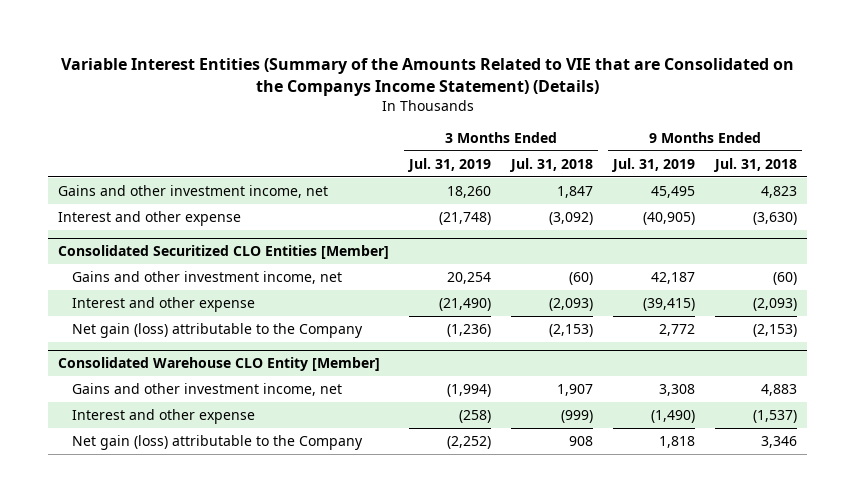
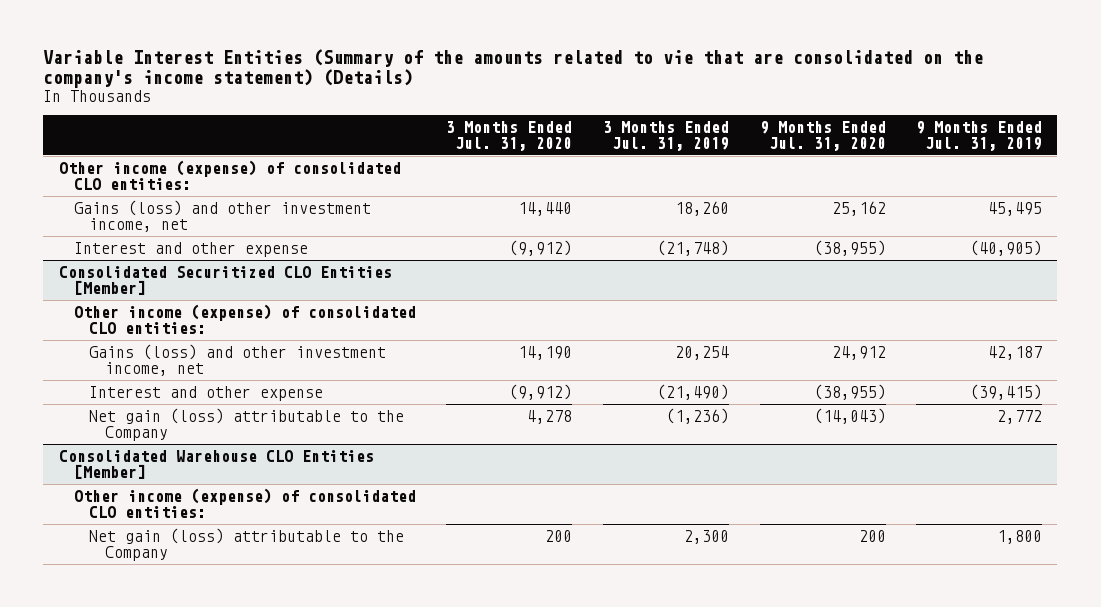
[60,58,794,96] Variable Interest Entities (Summary of the Amounts Related to VIE that are Consolidated on the Companys Income Statement) (Details) -> [43,48,984,89] Variable Interest Entities (Summary of the amounts related to vie that are consolidated on the company's income statement) (Details)
[509,157,594,172] Jul. 31, 2018 -> none
[713,157,798,172] Jul. 31, 2018 -> none
none -> [446,121,573,152] 3 Months Ended Jul. 31, 2020
none -> [759,121,886,152] 9 Months Ended Jul. 31, 2020
none -> [58,160,401,190] Other income (expense) of consolidated CLO entities:
[58,185,329,199] Gains and other investment income, net -> [73,200,371,232] Gains (loss) and other investment income, net
none -> [73,304,416,334] Other income (expense) of consolidated CLO entities:
[71,271,342,285] Gains and other investment income, net -> [89,344,387,376] Gains (loss) and other investment income, net
[71,383,342,397] Gains and other investment income, net -> none
[71,409,255,425] Interest and other expense -> none
[58,357,381,372] Consolidated Warehouse CLO Entity [Member] -> [58,450,374,479] Consolidated Warehouse CLO Entities [Member]
none -> [73,488,416,518] Other income (expense) of consolidated CLO entities:
[447,436,492,450] (2,252) -> [683,530,729,545] 2,300
[659,436,696,449] 1,818 -> [997,530,1043,545] 1,800

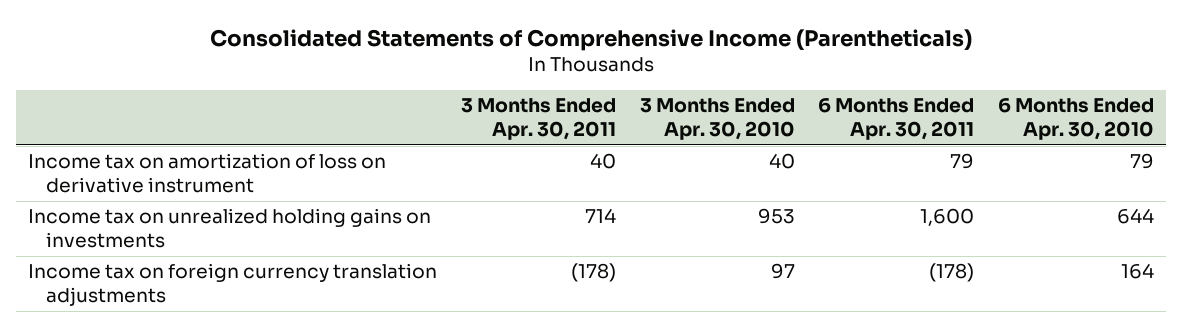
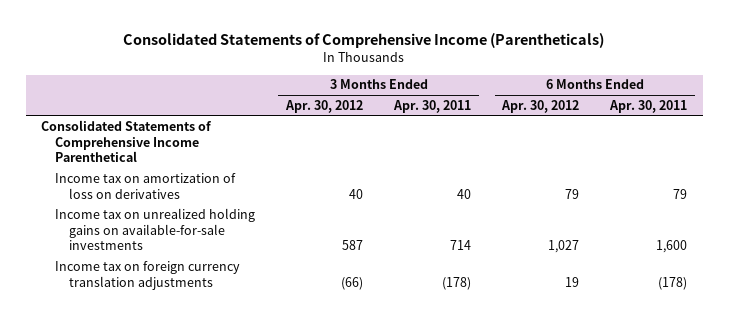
[639,98,795,141] 3 Months Ended Apr. 30, 2010 -> none
[997,98,1154,141] 6 Months Ended Apr. 30, 2010 -> none
none -> [285,99,364,113] Apr. 30, 2012
none -> [501,99,580,113] Apr. 30, 2012
none -> [41,119,213,163] Consolidated Statements of Comprehensive Income Parenthetical
[28,153,387,194] Income tax on amortization of loss on derivative instrument -> [55,172,237,199] Income tax on amortization of loss on derivatives
[28,208,432,249] Income tax on unrealized holding gains on investments -> [55,207,256,251] Income tax on unrealized holding gains on available-for-sale investments

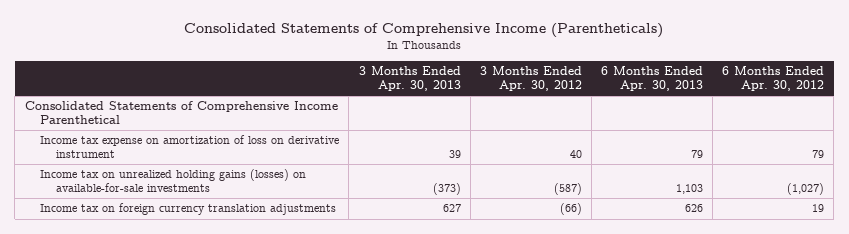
[393,99,472,113] Apr. 30, 2011 -> none
[609,99,688,113] Apr. 30, 2011 -> none
none -> [358,66,461,92] 3 Months Ended Apr. 30, 2013
none -> [600,66,703,92] 6 Months Ended Apr. 30, 2013
[55,172,237,199] Income tax on amortization of loss on derivatives -> [40,135,340,159] Income tax expense on amortization of loss on derivative instrument
[55,207,256,251] Income tax on unrealized holding gains on available-for-sale investments -> [40,169,307,193] Income tax on unrealized holding gains (losses) on available-for-sale investments
[342,240,364,251] 587 -> [553,183,582,196] (587)
[548,240,580,254] 1,027 -> [787,183,825,196] (1,027)

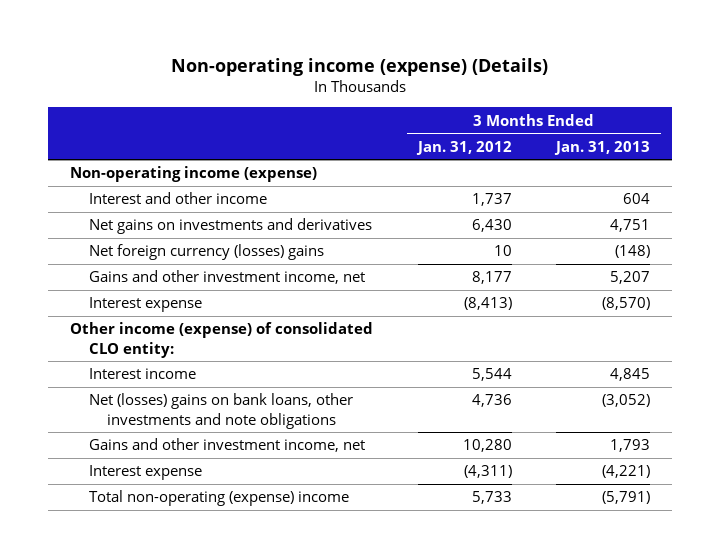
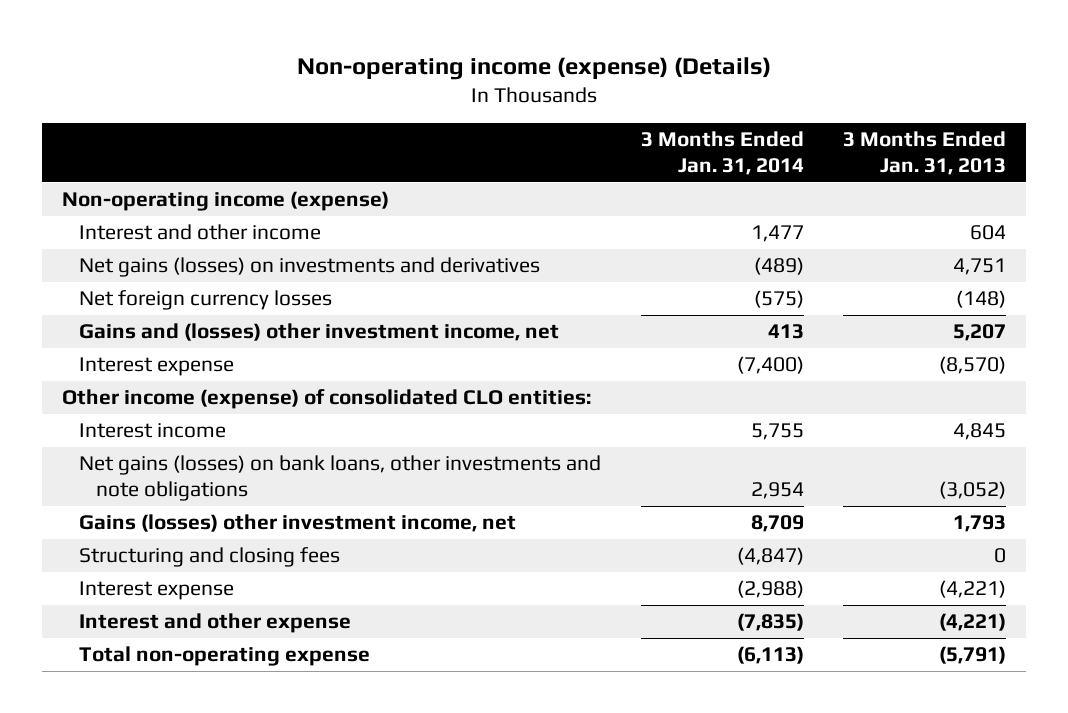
[415,140,512,155] Jan. 31, 2012 -> none
none -> [640,130,804,176] 3 Months Ended Jan. 31, 2014
[88,218,372,235] Net gains on investments and derivatives -> [78,257,540,278] Net gains (losses) on investments and derivatives
[88,244,324,261] Net foreign currency (losses) gains -> [78,290,332,311] Net foreign currency losses
[88,270,365,285] Gains and other investment income, net -> [78,323,559,342] Gains and (losses) other investment income, net
[70,322,374,358] Other income (expense) of consolidated CLO entity: -> [61,389,591,410] Other income (expense) of consolidated CLO entities:
[88,393,353,429] Net (losses) gains on bank loans, other investments and note obligations -> [78,455,601,502] Net gains (losses) on bank loans, other investments and note obligations
[88,438,365,453] Gains and other investment income, net -> [78,514,516,533] Gains (losses) other investment income, net
none -> [78,547,340,568] Structuring and closing fees
none -> [78,613,351,634] Interest and other expense
[88,490,349,507] Total non-operating (expense) income -> [78,646,370,667] Total non-operating expense

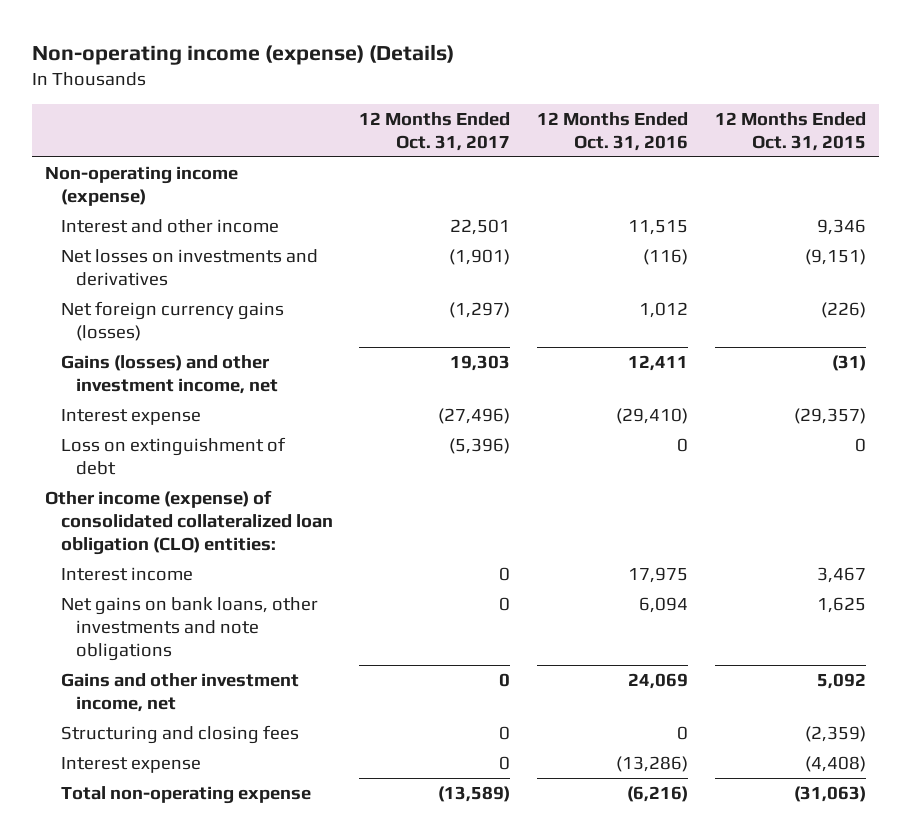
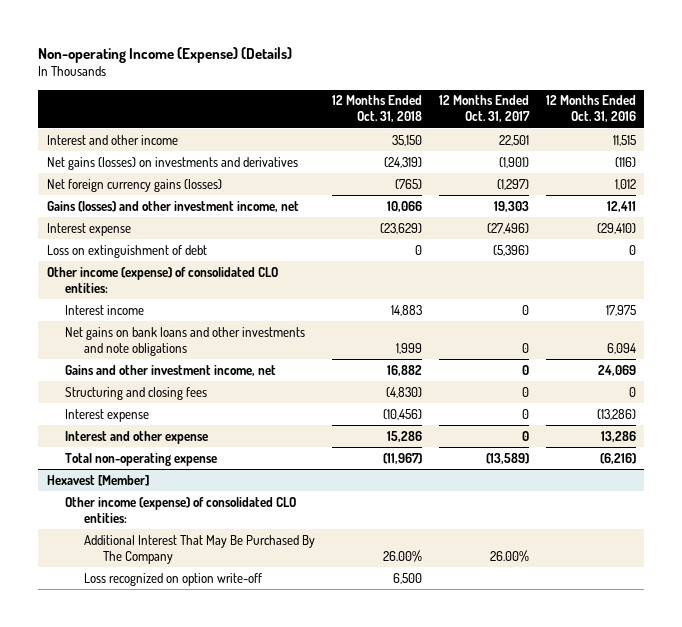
[31,44,454,66] Non-operating income (expense) (Details) -> [38,46,293,63] Non-operating Income (Expense) (Details)
[714,111,866,151] 12 Months Ended Oct. 31, 2015 -> none
none -> [331,95,422,123] 12 Months Ended Oct. 31, 2018
[45,165,239,206] Non-operating income (expense) -> none
[60,248,318,286] Net losses on investments and derivatives -> [46,156,298,170] Net gains (losses) on investments and derivatives
[45,489,333,555] Other income (expense) of consolidated collateralized loan obligation (CLO) entities: -> [46,266,278,293] Other income (expense) of consolidated CLO entities:
[60,596,318,661] Net gains on bank loans, other investments and note obligations -> [65,326,306,356] Net gains on bank loans and other investments and note obligations
none -> [65,430,209,444] Interest and other expense
none -> [46,474,149,486] Hexavest [Member]
none -> [65,496,297,523] Other income (expense) of consolidated CLO entities:
none -> [83,534,315,564] Additional Interest That May Be Purchased By The Company
none -> [83,572,262,586] Loss recognized on option write-off

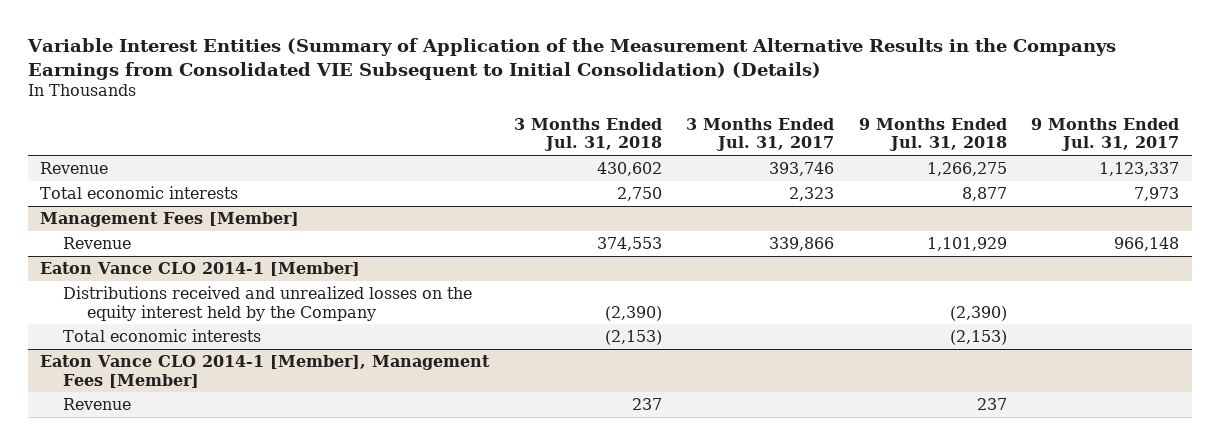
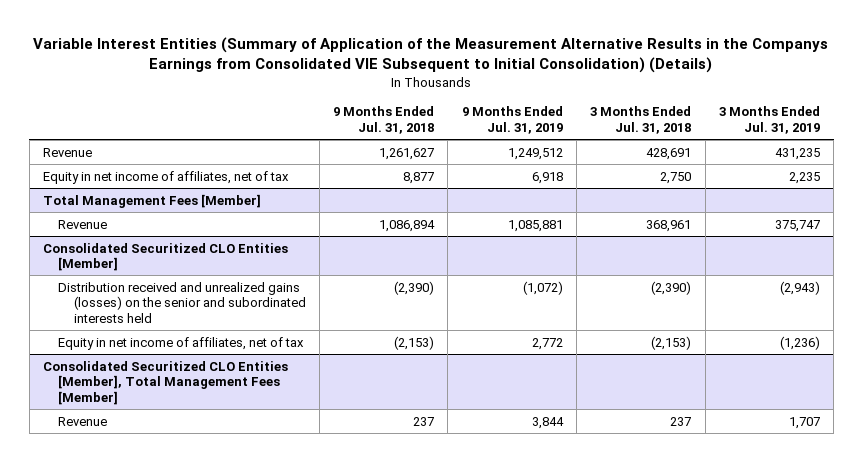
[686,117,835,152] 3 Months Ended Jul. 31, 2017 -> none
[1031,117,1180,152] 9 Months Ended Jul. 31, 2017 -> none
none -> [461,106,563,134] 9 Months Ended Jul. 31, 2019
none -> [718,106,820,134] 3 Months Ended Jul. 31, 2019
[40,262,361,277] Eaton Vance CLO 2014-1 [Member] -> none
[40,355,491,388] Eaton Vance CLO 2014-1 [Member], Management Fees [Member] -> none
[596,162,662,177] 430,602 -> [646,147,692,160] 428,691
[926,162,1007,177] 1,266,275 -> [379,147,435,160] 1,261,627
[40,186,239,200] Total economic interests -> [43,170,290,184] Equity in net income of affiliates, net of tax
[40,212,300,228] Management Fees [Member] -> [43,193,262,208] Total Management Fees [Member]
[596,237,662,252] 374,553 -> [646,219,692,232] 368,961
[926,237,1007,252] 1,101,929 -> [379,219,436,232] 1,086,894
none -> [43,242,289,272] Consolidated Securitized CLO Entities [Member]
[63,286,473,321] Distributions received and unrealized losses on the equity interest held by the Company -> [58,281,306,323] Distribution received and unrealized gains (losses) on the senior and subordinated interests held
[63,329,262,343] Total economic interests -> [58,336,305,350] Equity in net income of affiliates, net of tax
none -> [43,360,289,405] Consolidated Securitized CLO Entities [Member], Total Management Fees [Member]

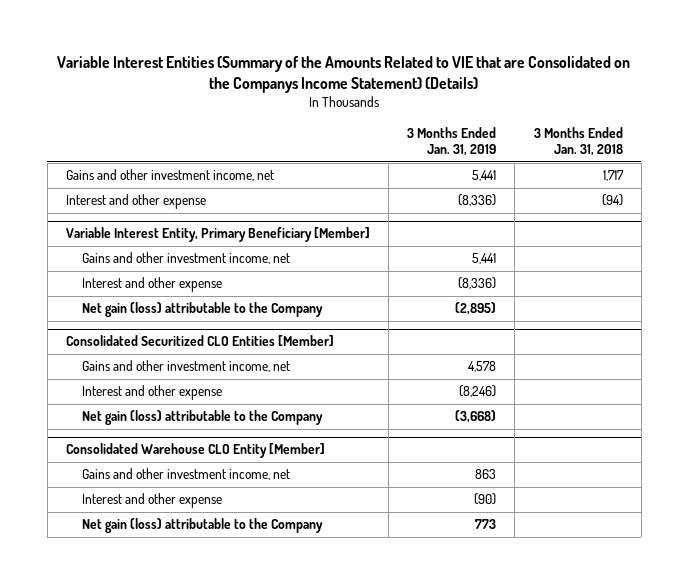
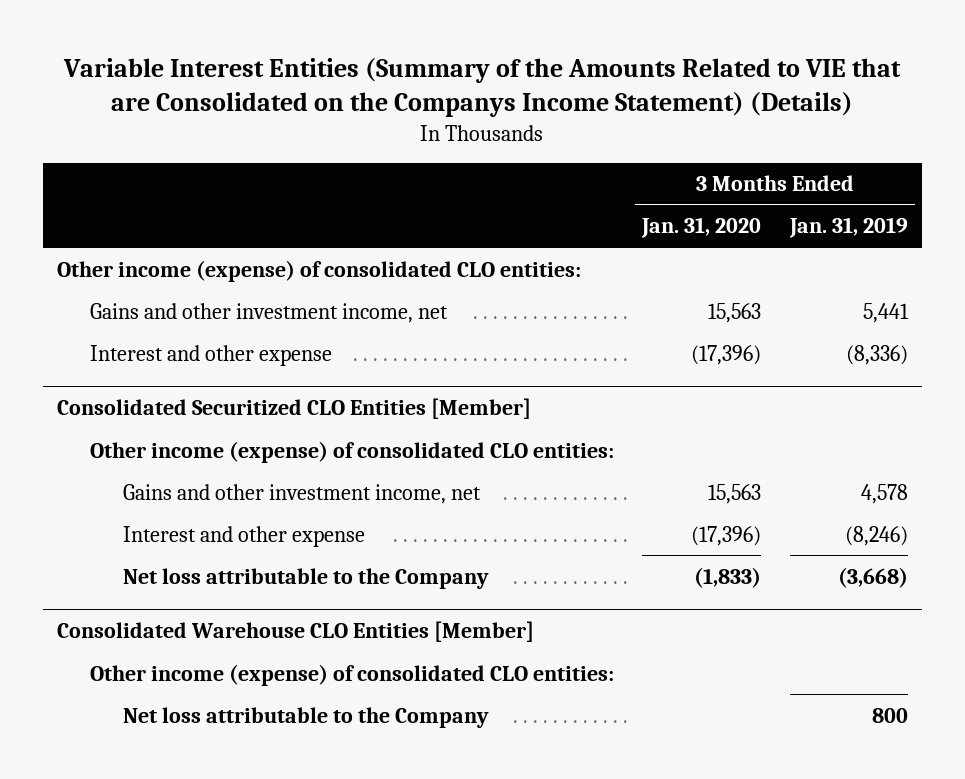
[533,126,623,157] 3 Months Ended Jan. 31, 2018 -> none
none -> [641,217,762,239] Jan. 31, 2020
[65,169,274,182] Gains and other investment income, net -> none
[65,194,206,210] Interest and other expense -> none
[65,227,370,243] Variable Interest Entity, Primary Beneficiary [Member] -> none
none -> [56,259,581,282] Other income (expense) of consolidated CLO entities:
[82,302,324,318] Net gain (loss) attributable to the Company -> none
none -> [90,440,615,463] Other income (expense) of consolidated CLO entities:
[82,468,291,481] Gains and other investment income, net -> none
[82,493,223,509] Interest and other expense -> none
[82,410,324,426] Net gain (loss) attributable to the Company -> [123,567,490,589] Net loss attributable to the Company
[65,443,325,459] Consolidated Warehouse CLO Entity [Member] -> [56,621,534,643] Consolidated Warehouse CLO Entities [Member]
none -> [90,663,615,686] Other income (expense) of consolidated CLO entities:
[82,518,324,534] Net gain (loss) attributable to the Company -> [123,706,490,728] Net loss attributable to the Company
[475,519,497,530] 773 -> [871,707,908,723] 800

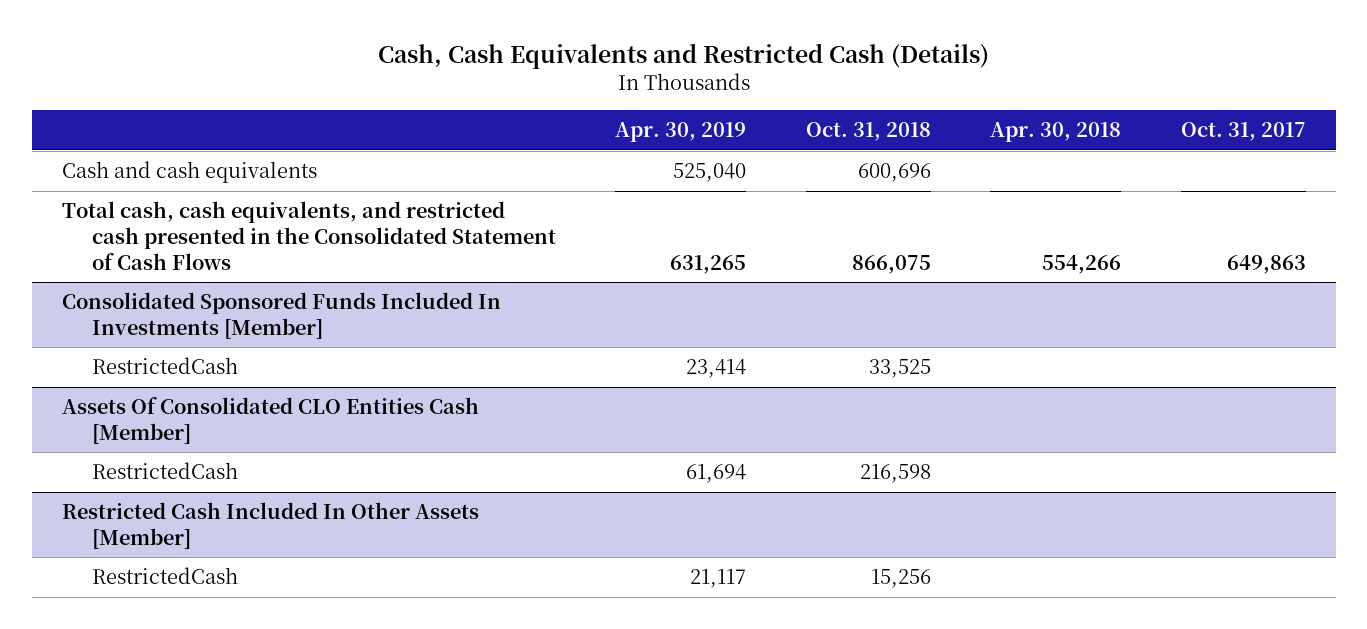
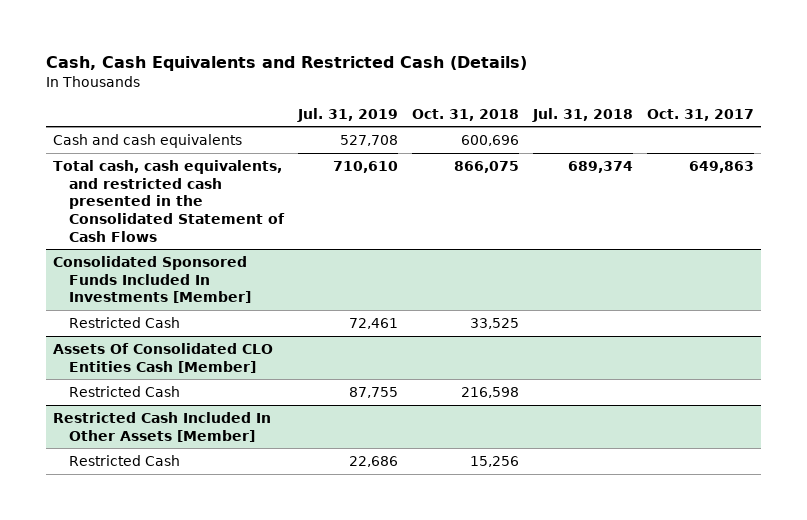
[615,122,747,143] Apr. 30, 2019 -> none
[990,122,1122,143] Apr. 30, 2018 -> none
none -> [296,107,398,122] Jul. 31, 2019
none -> [531,107,633,122] Jul. 31, 2018
[91,357,238,375] RestrictedCash -> [68,316,180,328] Restricted Cash
[91,462,238,480] RestrictedCash -> [68,385,180,397] Restricted Cash
[91,567,238,585] RestrictedCash -> [68,454,180,466] Restricted Cash

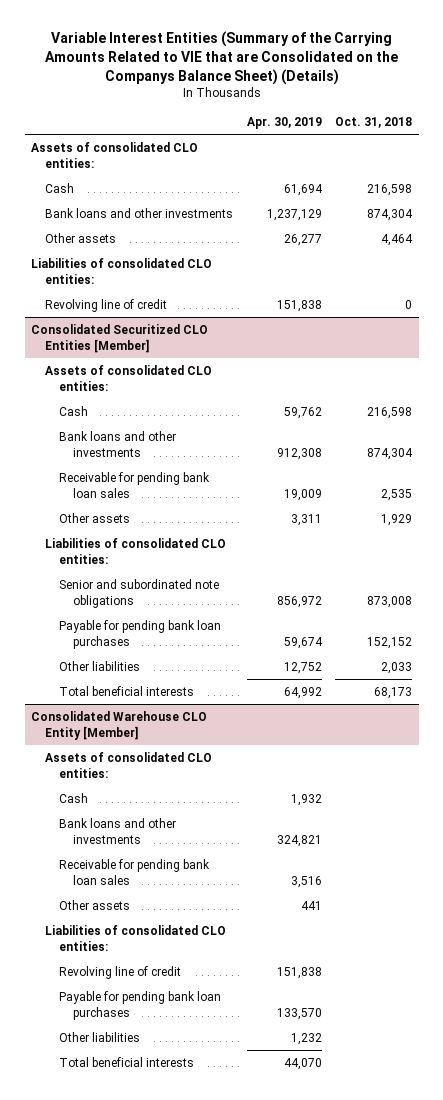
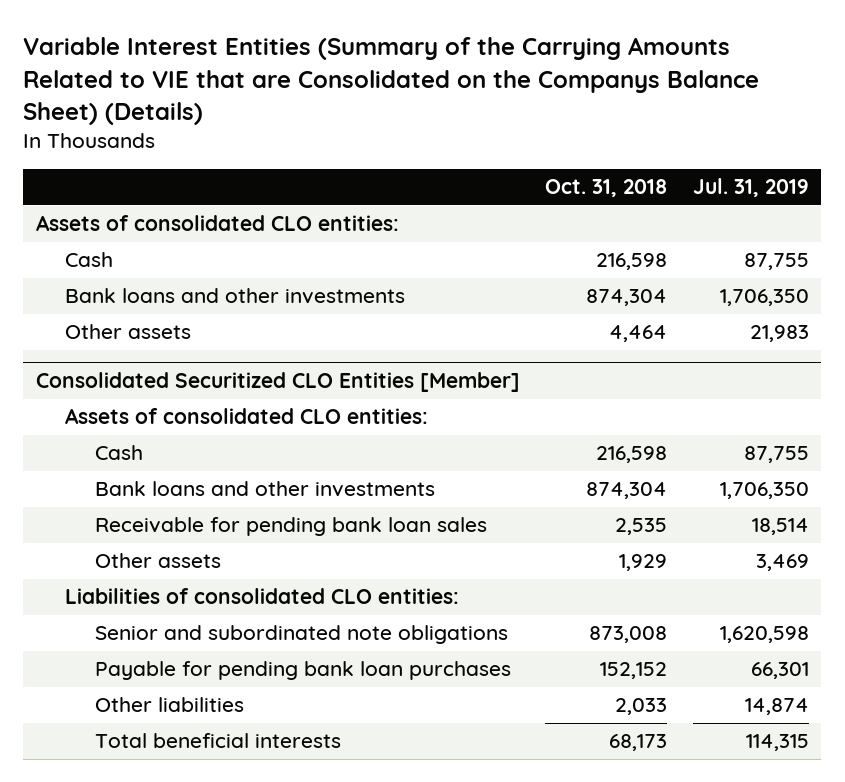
[246,117,322,130] Apr. 30, 2019 -> none
none -> [692,178,809,198] Jul. 31, 2019
[31,257,213,284] Liabilities of consolidated CLO entities: -> none
[45,298,168,312] Revolving line of credit -> none
[31,710,208,740] Consolidated Warehouse CLO Entity [Member] -> none
[45,751,213,778] Assets of consolidated CLO entities: -> none
[59,792,89,803] Cash -> none
[59,817,177,844] Bank loans and other investments -> none
[59,858,211,885] Receivable for pending bank loan sales -> none
[59,899,131,910] Other assets -> none
[45,924,227,951] Liabilities of consolidated CLO entities: -> none
[59,965,182,979] Revolving line of credit -> none
[59,990,222,1020] Payable for pending bank loan purchases -> none
[59,1031,141,1042] Other liabilities -> none
[59,1056,195,1067] Total beneficial interests -> none

